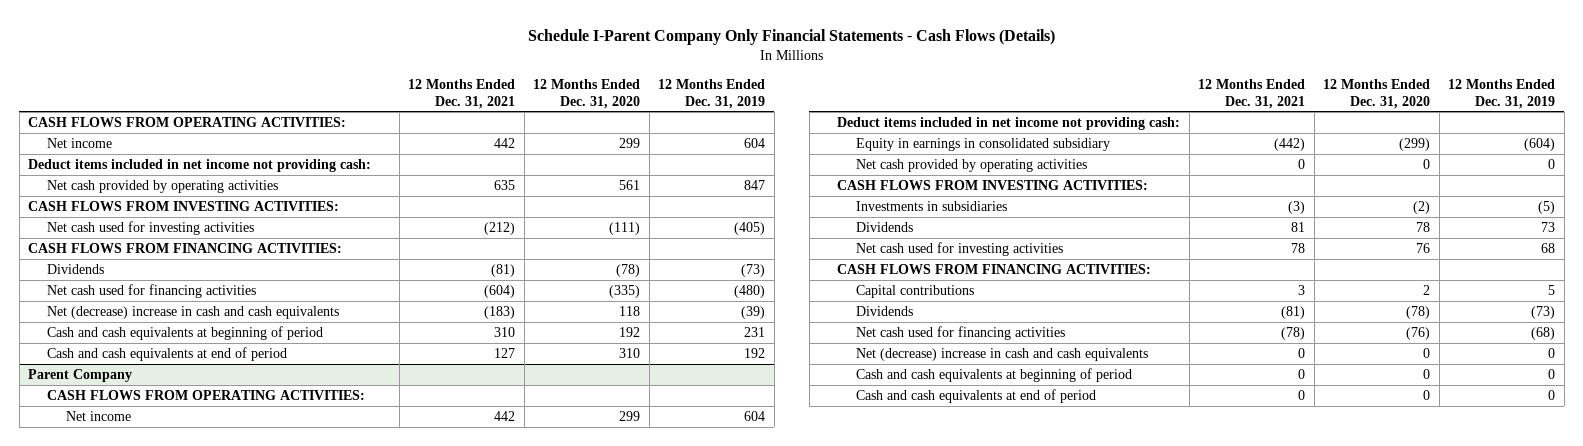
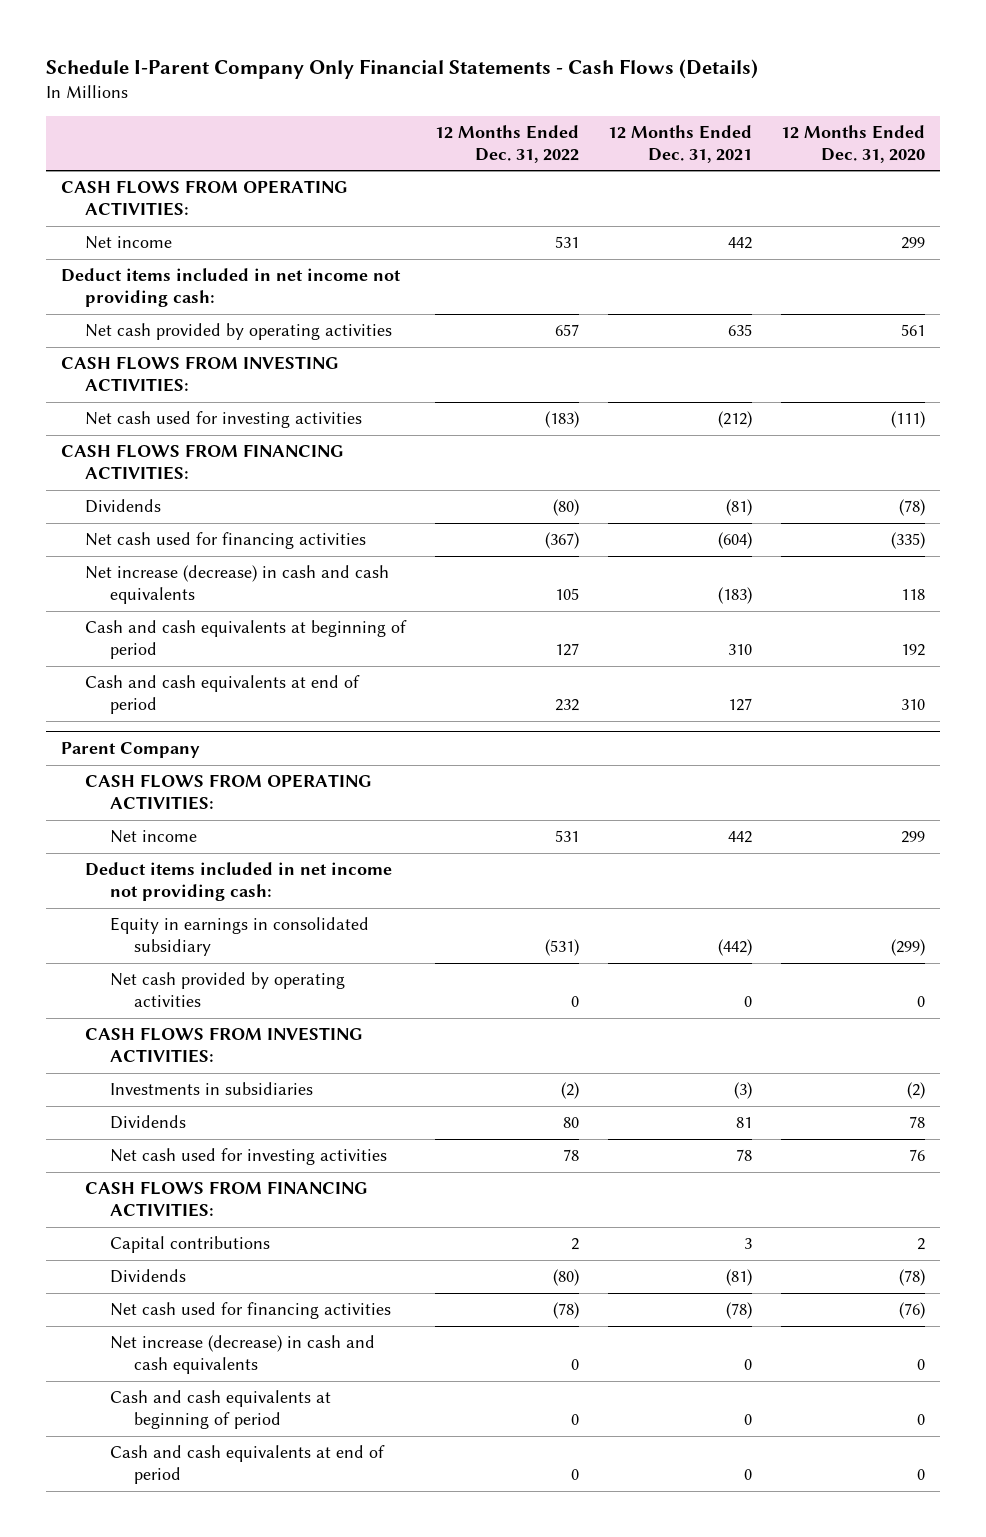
[658,78,766,109] 12 Months Ended Dec. 31, 2019 -> none
none -> [435,124,580,163] 12 Months Ended Dec. 31, 2022
[47,305,340,319] Net (decrease) increase in cash and cash equivalents -> [85,565,390,605] Net increase (decrease) in cash and cash equivalents
[856,347,1149,361] Net (decrease) increase in cash and cash equivalents -> [109,1335,375,1375] Net increase (decrease) in cash and cash equivalents

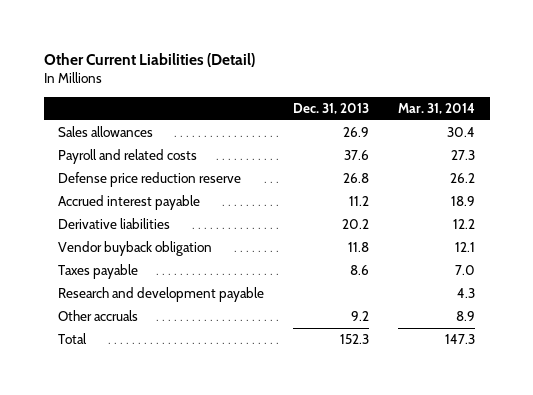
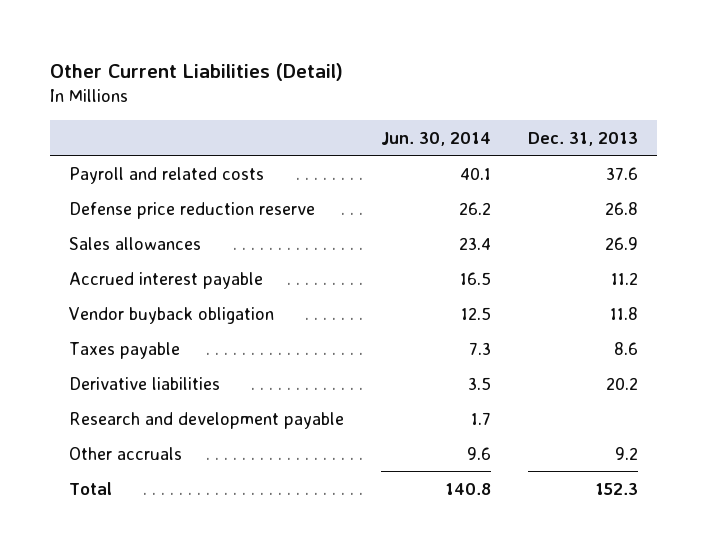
[398,102,476,114] Mar. 31, 2014 -> none
none -> [381,131,492,146] Jun. 30, 2014
[58,126,154,138] Sales allowances -> [68,236,201,250] Sales allowances
[58,218,171,230] Derivative liabilities -> [68,376,220,390] Derivative liabilities

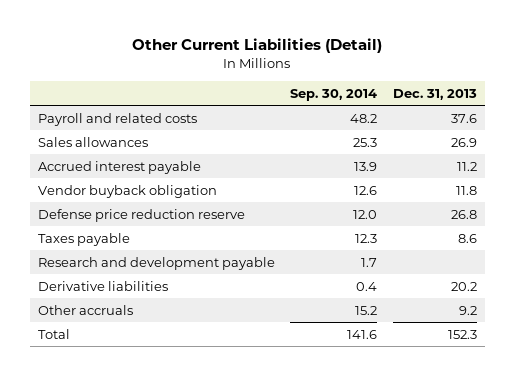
[381,131,492,146] Jun. 30, 2014 -> none
none -> [290,88,378,101] Sep. 30, 2014
[68,201,315,219] Defense price reduction reserve -> [37,208,245,222] Defense price reduction reserve
[68,376,220,390] Derivative liabilities -> [37,280,168,291] Derivative liabilities

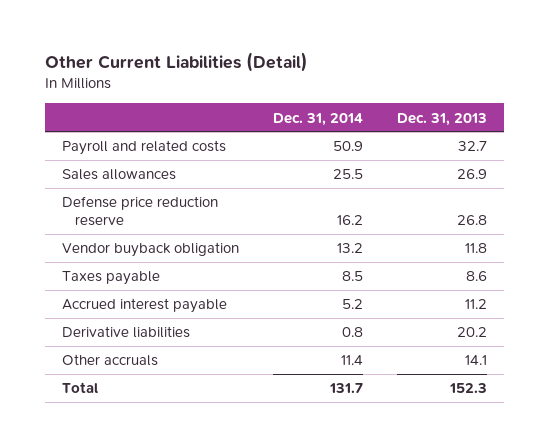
[290,88,378,101] Sep. 30, 2014 -> none
none -> [272,112,363,126] Dec. 31, 2014
[450,113,477,123] 37.6 -> [458,141,488,152] 32.7
[37,184,217,198] Vendor buyback obligation -> [61,242,239,258] Vendor buyback obligation
[37,256,275,270] Research and development payable -> none
[37,160,201,174] Accrued interest payable -> [61,298,227,314] Accrued interest payable
[458,305,477,315] 9.2 -> [465,355,488,366] 14.1

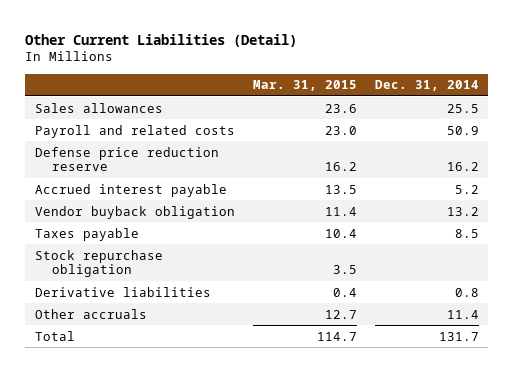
[397,112,488,126] Dec. 31, 2013 -> none
none -> [252,80,357,92] Mar. 31, 2015
[61,140,226,156] Payroll and related costs -> [34,124,235,138] Payroll and related costs
[61,298,227,314] Accrued interest payable -> [34,183,227,197] Accrued interest payable
none -> [34,249,163,278] Stock repurchase obligation

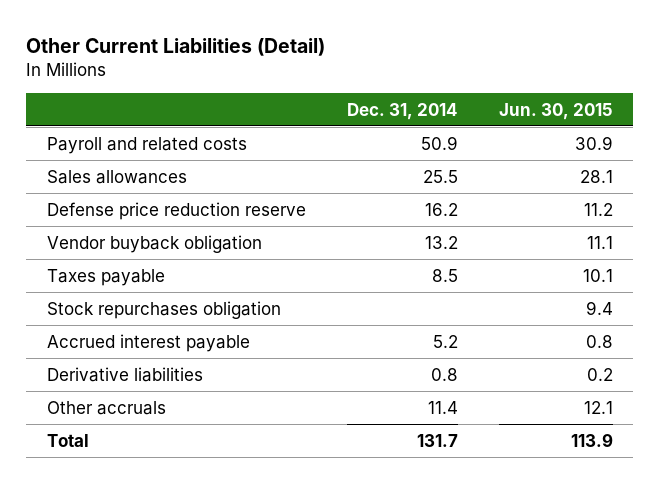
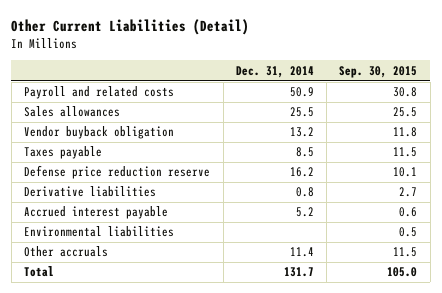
[498,102,613,120] Jun. 30, 2015 -> none
none -> [339,65,418,78] Sep. 30, 2015
[46,300,281,319] Stock repurchases obligation -> none
[46,201,306,220] Defense price reduction reserve -> [24,165,211,180] Defense price reduction reserve
[46,333,250,352] Accrued interest payable -> [24,206,169,220] Accrued interest payable
none -> [24,226,175,238] Environmental liabilities

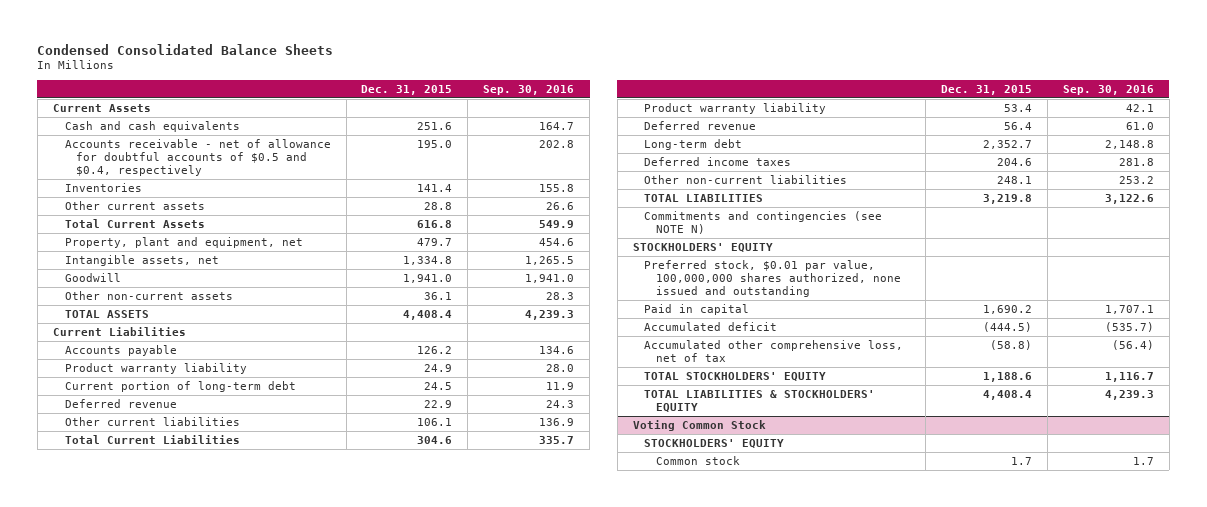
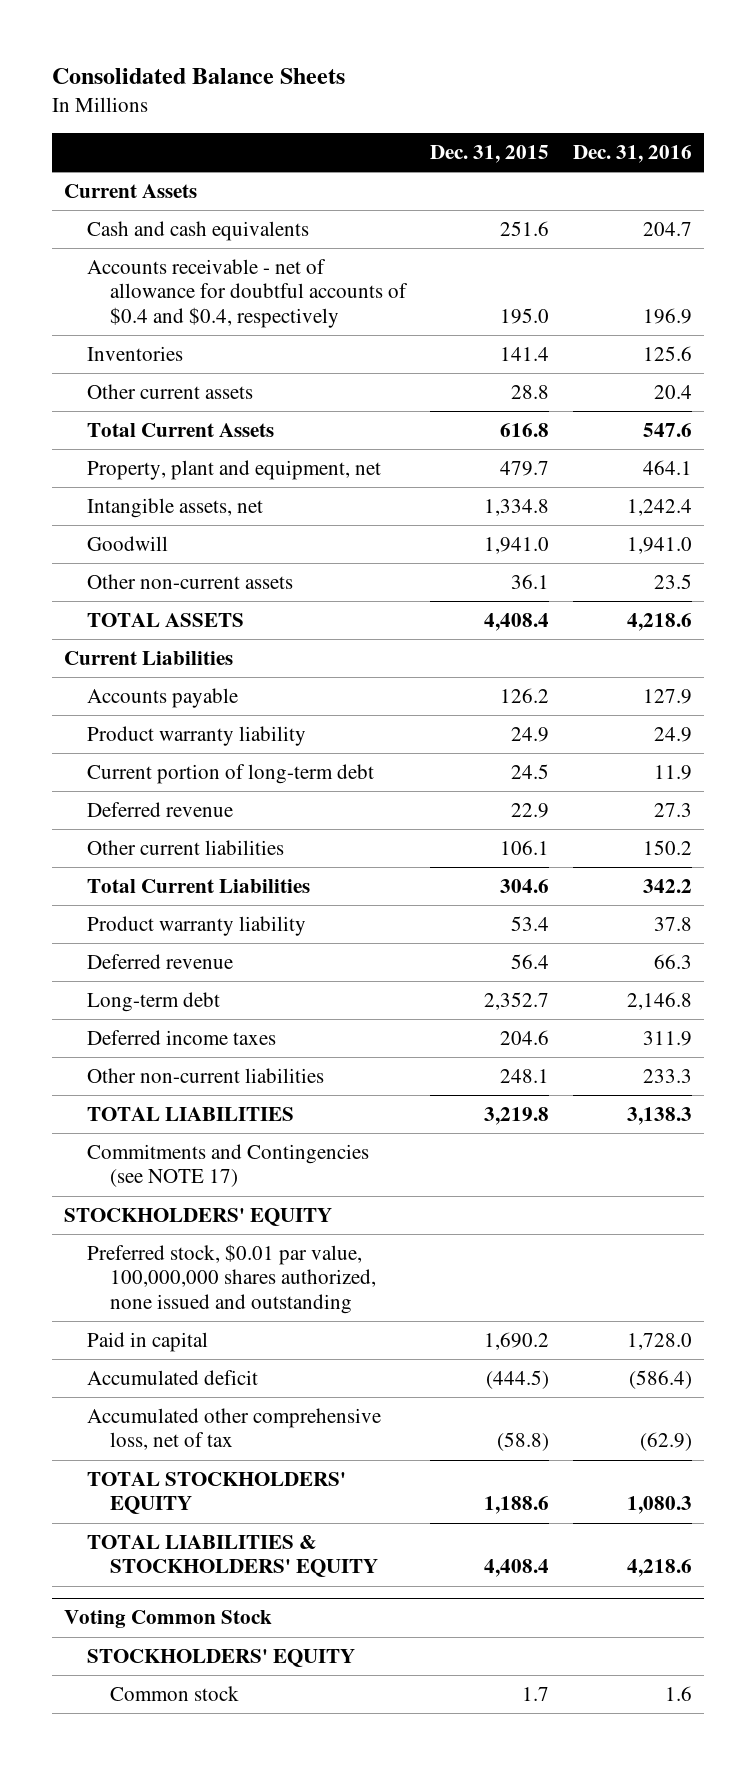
[37,43,334,55] Condensed Consolidated Balance Sheets -> [51,67,345,84] Consolidated Balance Sheets
[483,85,575,96] Sep. 30, 2016 -> none
none -> [573,144,693,163] Dec. 31, 2016
[64,138,331,176] Accounts receivable - net of allowance for doubtful accounts of $0.5 and $0.4, respectively -> [86,259,408,328] Accounts receivable - net of allowance for doubtful accounts of $0.4 and $0.4, respectively
[644,210,883,234] Commitments and contingencies (see NOTE N) -> [86,1144,369,1188] Commitments and Contingencies (see NOTE 17)

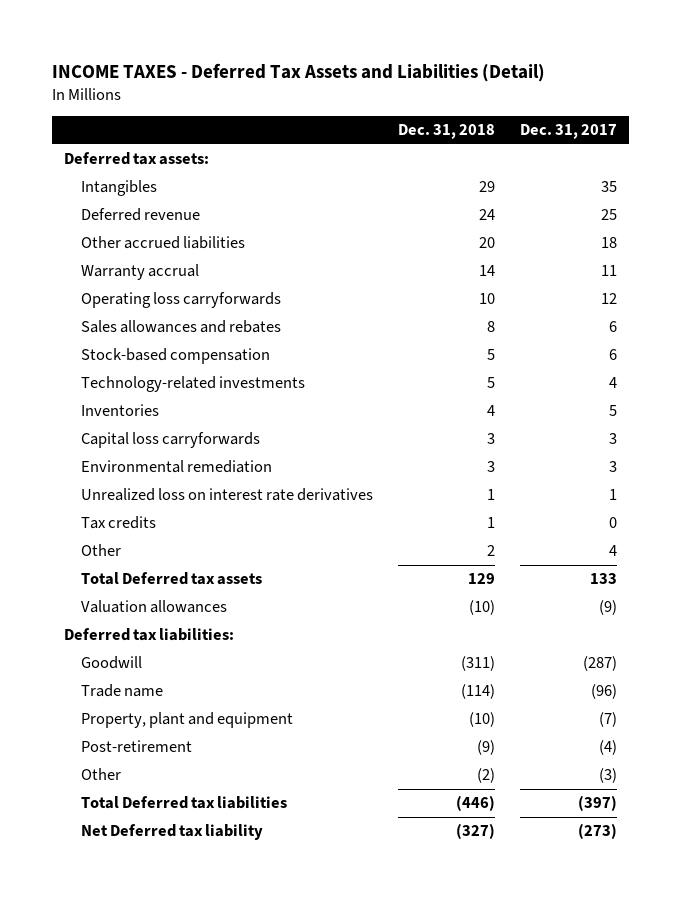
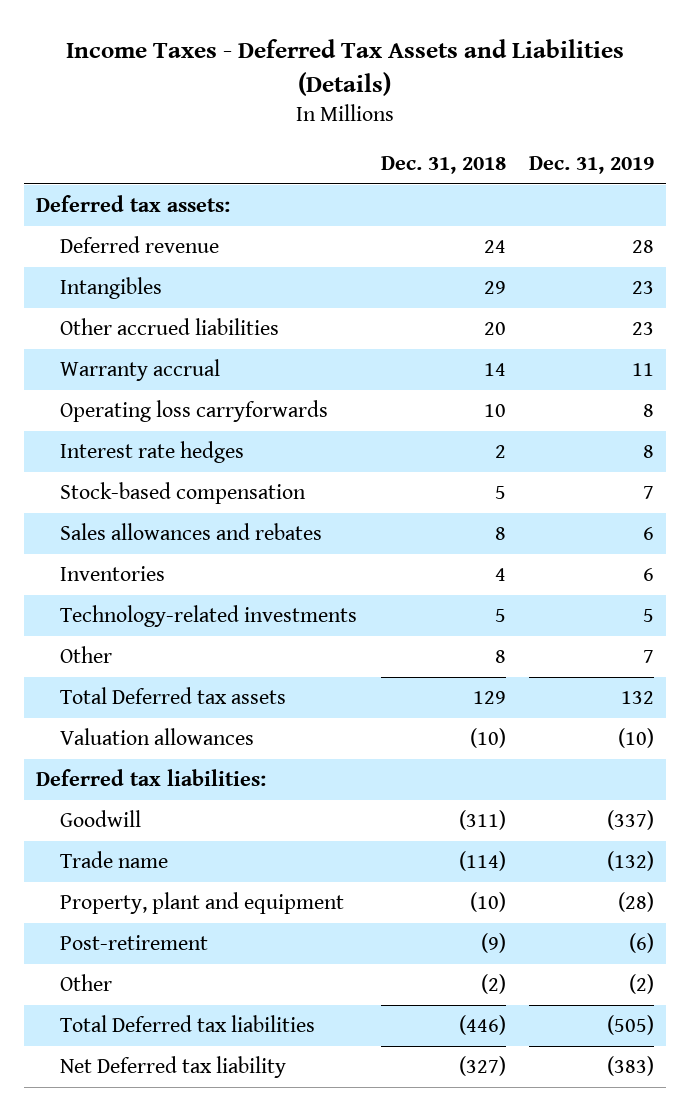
[51,62,545,82] INCOME TAXES - Deferred Tax Assets and Liabilities (Detail) -> [66,39,625,97] Income Taxes - Deferred Tax Assets and Liabilities (Details)
[519,124,617,140] Dec. 31, 2017 -> none
none -> [529,156,655,175] Dec. 31, 2019
[81,180,158,197] Intangibles -> [60,277,163,300] Intangibles
none -> [60,441,245,464] Interest rate hedges
[81,320,282,334] Sales allowances and rebates -> [60,523,323,541] Sales allowances and rebates
[81,432,261,449] Capital loss carryforwards -> none
[81,460,273,474] Environmental remediation -> none
[81,488,374,502] Unrealized loss on interest rate derivatives -> none
[81,516,157,530] Tax credits -> none
[81,376,306,393] Technology-related investments -> [60,605,358,628] Technology-related investments
[487,545,496,557] 2 -> [494,650,506,664] 8

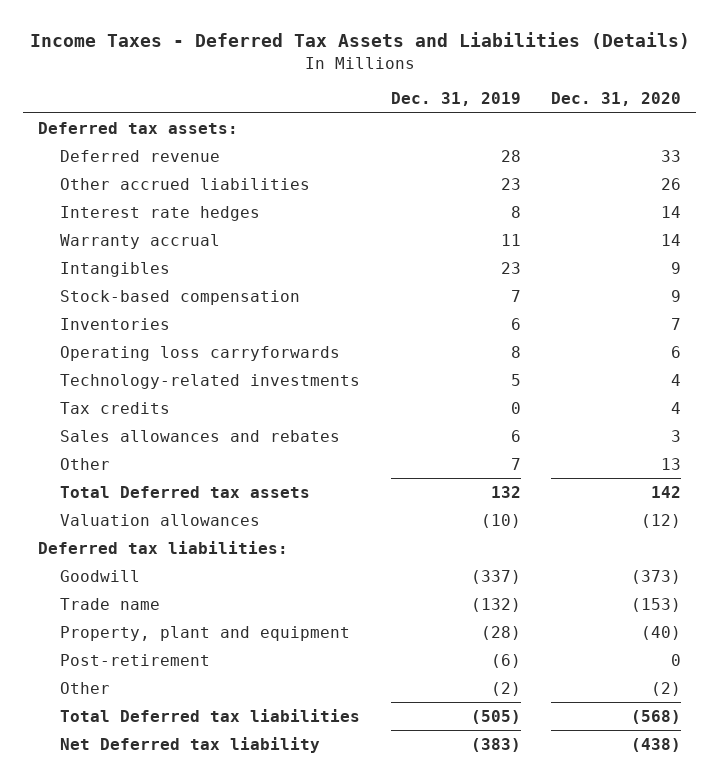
[380,156,506,175] Dec. 31, 2018 -> none
none -> [551,92,682,107] Dec. 31, 2020
[60,359,221,382] Warranty accrual -> [60,233,221,249] Warranty accrual
[60,277,163,300] Intangibles -> [60,261,171,277] Intangibles
[60,400,329,423] Operating loss carryforwards -> [60,345,341,361] Operating loss carryforwards
none -> [60,401,171,414] Tax credits
[60,523,323,541] Sales allowances and rebates -> [60,429,341,442] Sales allowances and rebates

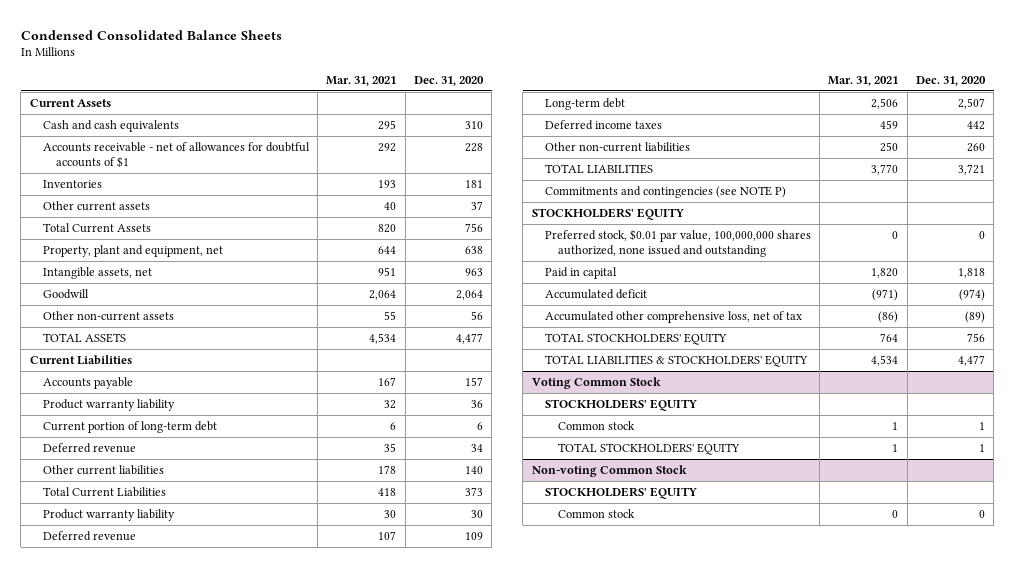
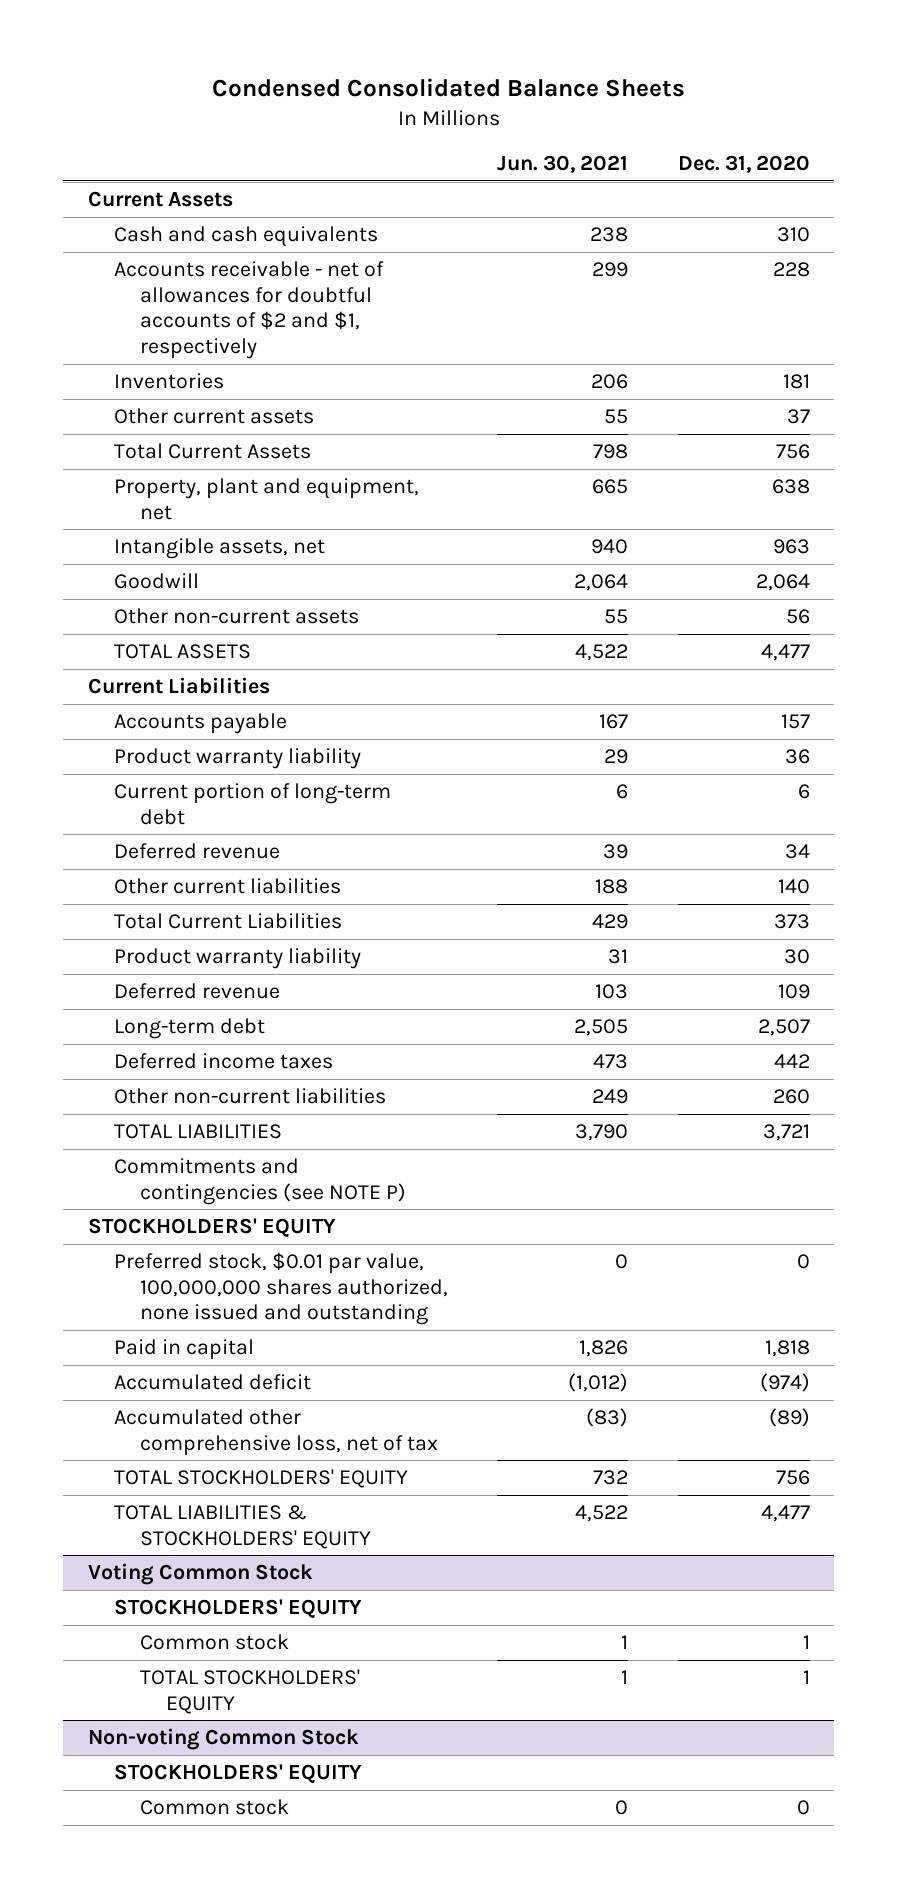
[326,75,397,86] Mar. 31, 2021 -> none
none -> [497,155,629,174] Jun. 30, 2021
[42,141,310,169] Accounts receivable - net of allowances for doubtful accounts of $1 -> [113,260,384,360] Accounts receivable - net of allowances for doubtful accounts of $2 and $1, respectively

